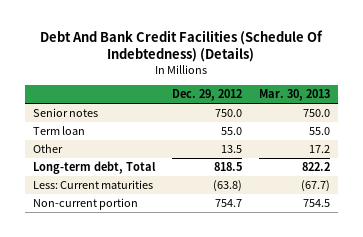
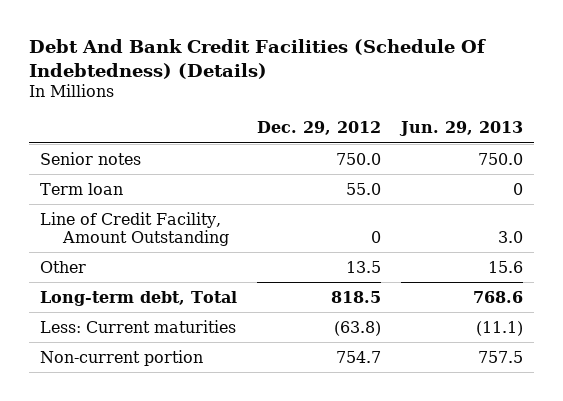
[258,89,330,102] Mar. 30, 2013 -> none
none -> [399,121,524,137] Jun. 29, 2013
none -> [39,211,229,246] Line of Credit Facility, Amount Outstanding

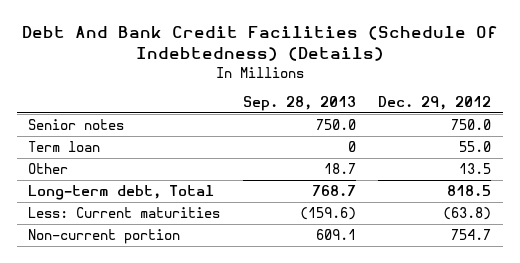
[399,121,524,137] Jun. 29, 2013 -> none
none -> [242,96,356,112] Sep. 28, 2013
[39,211,229,246] Line of Credit Facility, Amount Outstanding -> none

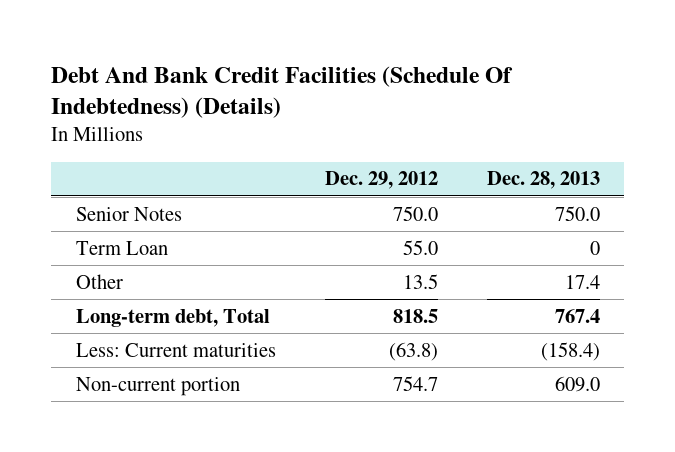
[242,96,356,112] Sep. 28, 2013 -> none
none -> [486,171,600,190] Dec. 28, 2013
[28,118,125,130] Senior notes -> [75,206,182,221] Senior Notes
[28,140,101,152] Term loan -> [75,240,168,255] Term Loan

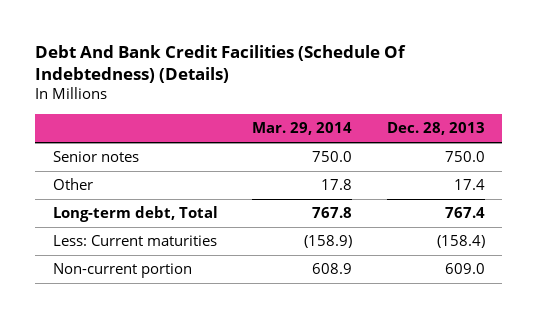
[324,171,438,190] Dec. 29, 2012 -> none
none -> [252,122,353,136] Mar. 29, 2014
[75,240,168,255] Term Loan -> none
[75,206,182,221] Senior Notes -> [52,151,139,163] Senior notes

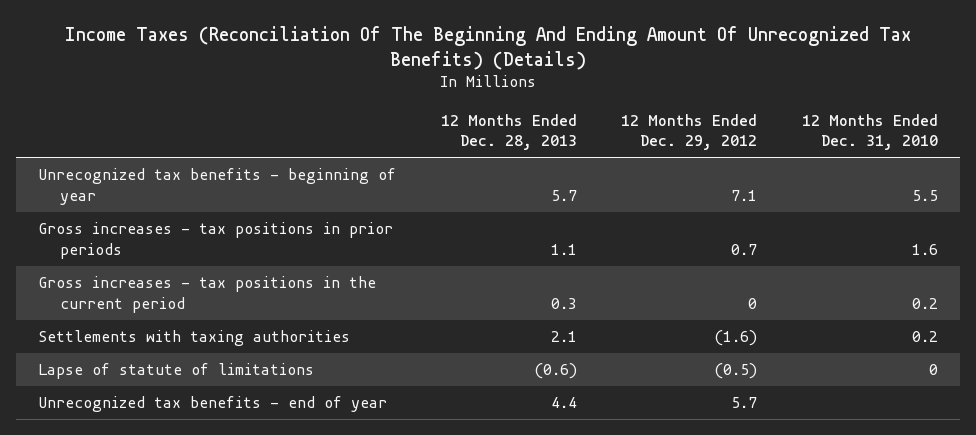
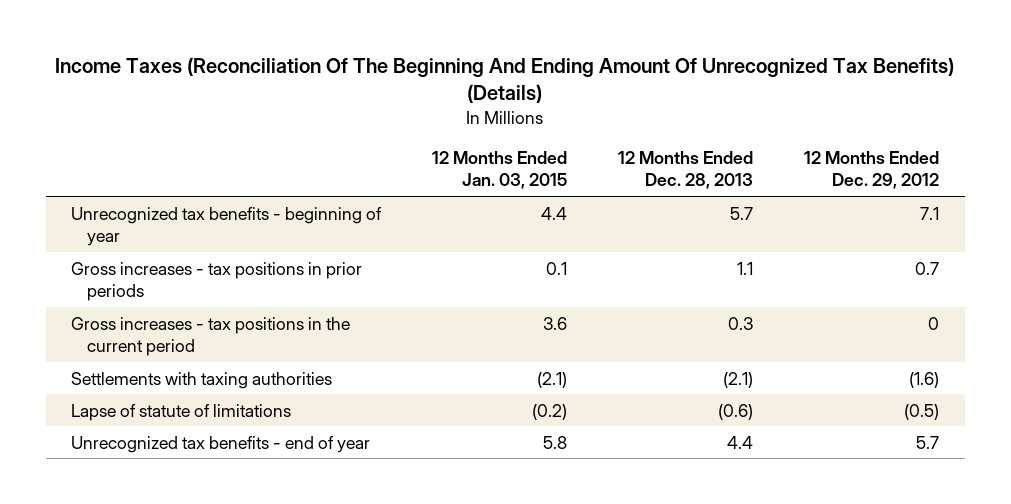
[801,113,938,151] 12 Months Ended Dec. 31, 2010 -> none
none -> [432,150,568,190] 12 Months Ended Jan. 03, 2015
[550,330,577,342] 2.1 -> [723,371,754,388] (2.1)

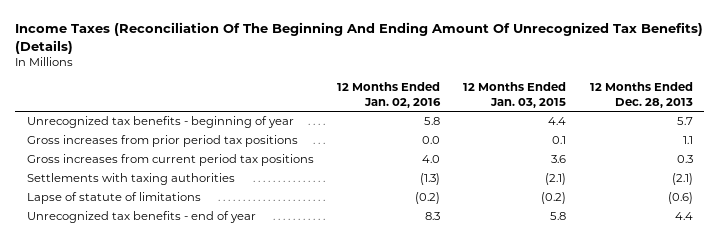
[804,150,940,190] 12 Months Ended Dec. 29, 2012 -> none
none -> [337,82,442,108] 12 Months Ended Jan. 02, 2016
[71,261,363,302] Gross increases - tax positions in prior periods -> [26,135,298,148] Gross increases from prior period tax positions
[71,316,351,357] Gross increases - tax positions in the current period -> [26,154,314,167] Gross increases from current period tax positions

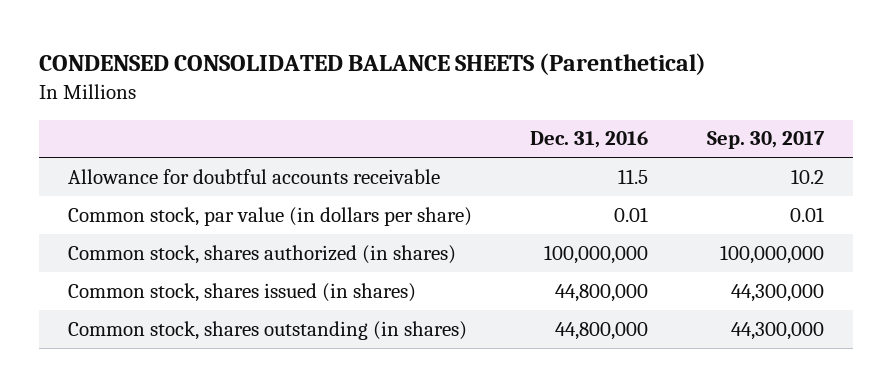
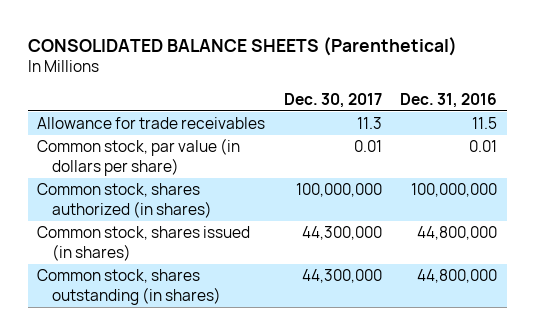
[38,52,706,75] CONDENSED CONSOLIDATED BALANCE SHEETS (Parenthetical) -> [27,36,457,56] CONSOLIDATED BALANCE SHEETS (Parenthetical)
[706,131,825,150] Sep. 30, 2017 -> none
none -> [283,92,382,108] Dec. 30, 2017
[67,168,440,184] Allowance for doubtful accounts receivable -> [37,117,266,130] Allowance for trade receivables

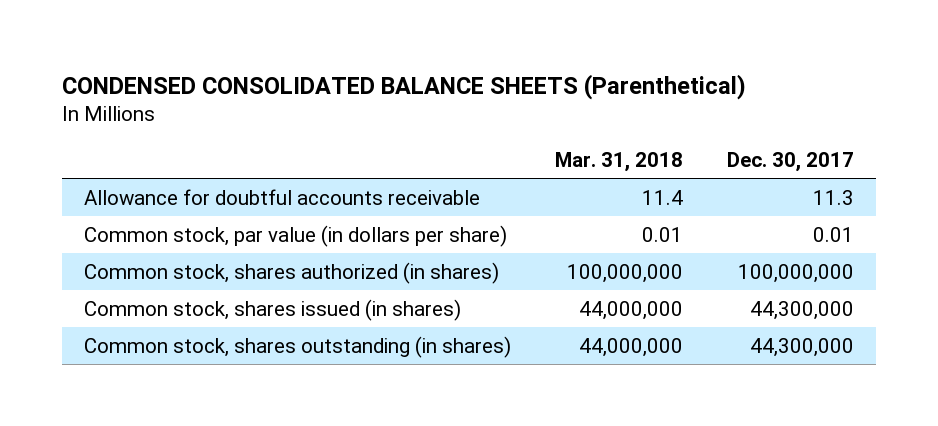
[27,36,457,56] CONSOLIDATED BALANCE SHEETS (Parenthetical) -> [62,73,747,100] CONDENSED CONSOLIDATED BALANCE SHEETS (Parenthetical)
[400,92,498,108] Dec. 31, 2016 -> none
none -> [554,152,683,173] Mar. 31, 2018
[37,117,266,130] Allowance for trade receivables -> [84,188,481,205] Allowance for doubtful accounts receivable

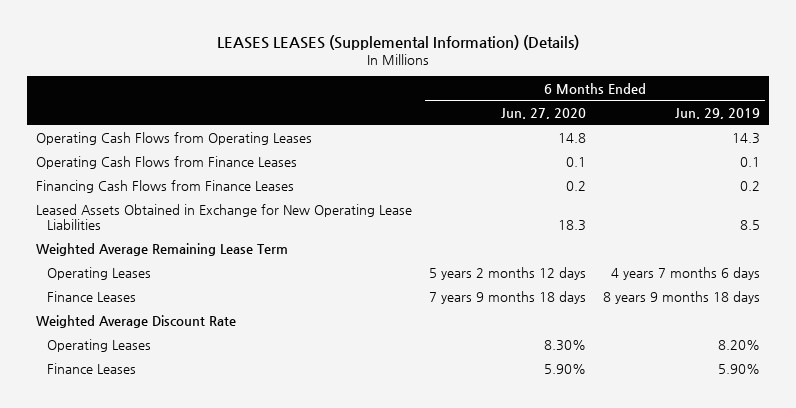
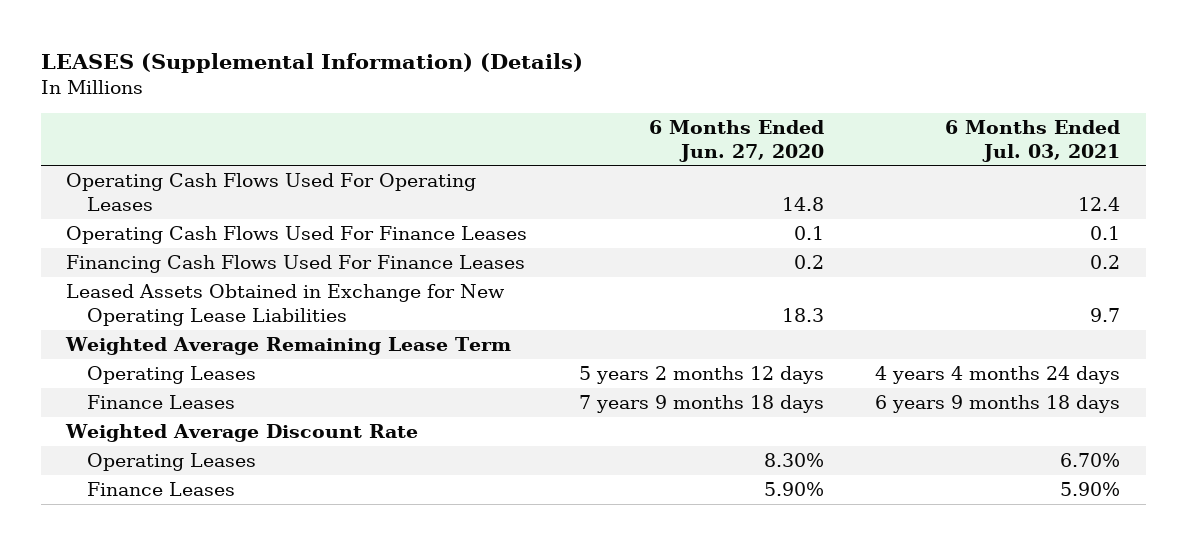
[217,34,580,50] LEASES LEASES (Supplemental Information) (Details) -> [40,53,583,74] LEASES (Supplemental Information) (Details)
[675,107,761,119] Jun. 29, 2019 -> none
none -> [945,119,1121,162] 6 Months Ended Jul. 03, 2021
[35,132,312,146] Operating Cash Flows from Operating Leases -> [66,173,477,211] Operating Cash Flows Used For Operating Leases
[35,156,297,170] Operating Cash Flows from Finance Leases -> [66,226,528,245] Operating Cash Flows Used For Finance Leases
[35,180,294,194] Financing Cash Flows from Finance Leases -> [66,255,526,274] Financing Cash Flows Used For Finance Leases

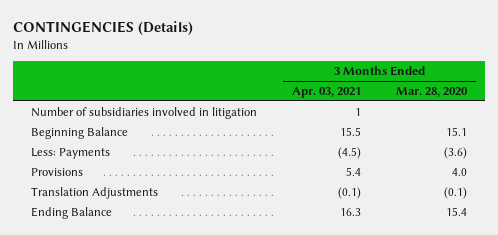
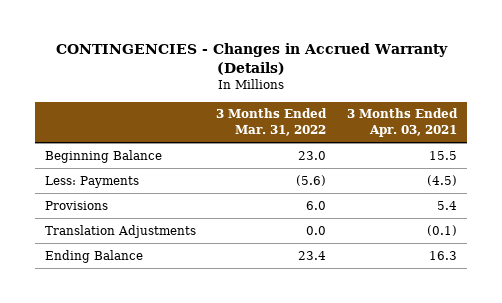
[12,21,193,36] CONTINGENCIES (Details) -> [55,42,448,75] CONTINGENCIES - Changes in Accrued Warranty (Details)
[396,87,469,98] Mar. 28, 2020 -> none
none -> [216,108,328,137] 3 Months Ended Mar. 31, 2022
[30,106,257,119] Number of subsidiaries involved in litigation -> none

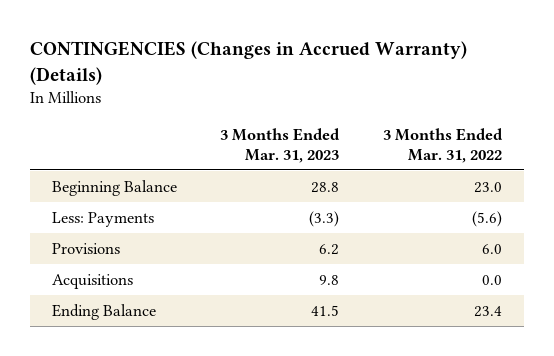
[55,42,448,75] CONTINGENCIES - Changes in Accrued Warranty (Details) -> [29,41,467,85] CONTINGENCIES (Changes in Accrued Warranty) (Details)
[346,108,458,138] 3 Months Ended Apr. 03, 2021 -> none
none -> [220,127,341,163] 3 Months Ended Mar. 31, 2023
[45,224,197,238] Translation Adjustments -> none
none -> [51,273,133,289] Acquisitions

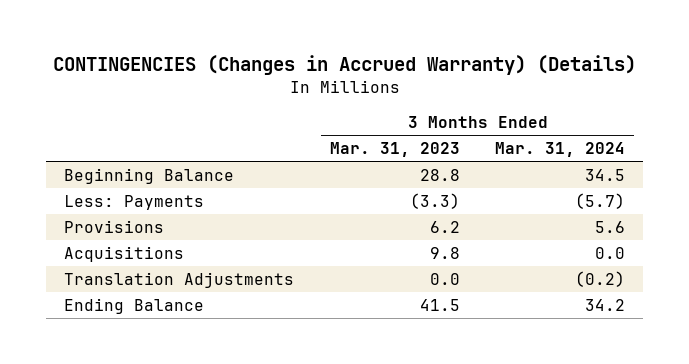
[382,127,503,163] 3 Months Ended Mar. 31, 2022 -> none
none -> [495,141,626,157] Mar. 31, 2024
none -> [63,271,294,288] Translation Adjustments

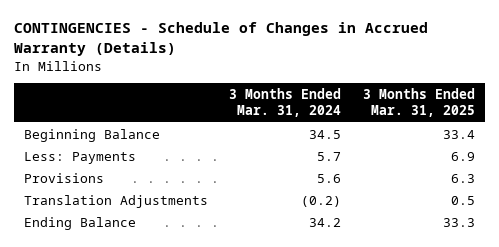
[52,55,636,76] CONTINGENCIES (Changes in Accrued Warranty) (Details) -> [13,22,428,57] CONTINGENCIES - Schedule of Changes in Accrued Warranty (Details)
[329,141,460,157] Mar. 31, 2023 -> none
none -> [362,88,475,118] 3 Months Ended Mar. 31, 2025
[575,192,626,209] (5.7) -> [317,151,342,161] 5.7
[63,245,184,262] Acquisitions -> none

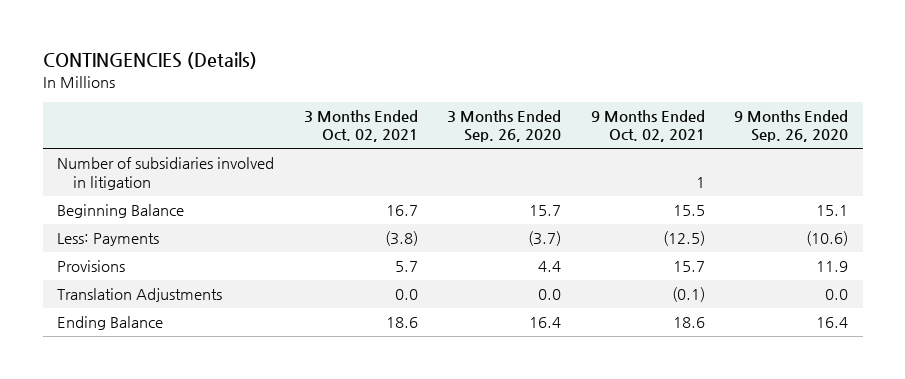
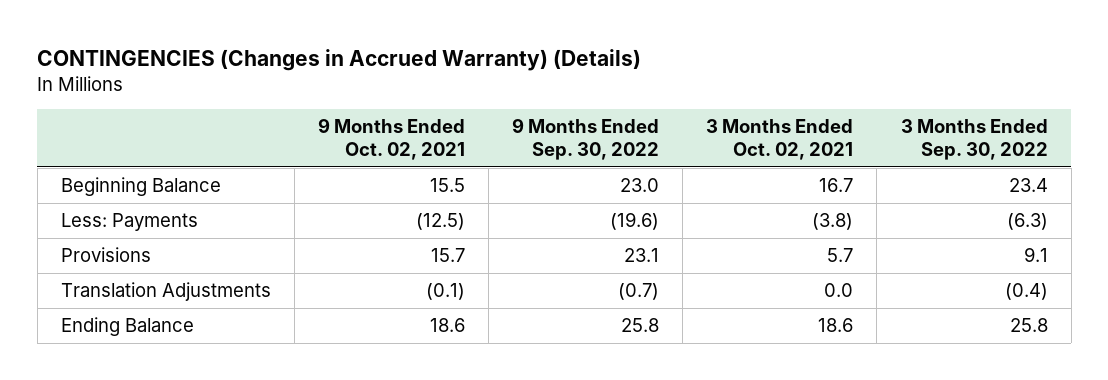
[42,52,257,70] CONTINGENCIES (Details) -> [37,48,642,71] CONTINGENCIES (Changes in Accrued Warranty) (Details)
[447,110,562,143] 3 Months Ended Sep. 26, 2020 -> none
[734,110,849,143] 9 Months Ended Sep. 26, 2020 -> none
none -> [512,118,660,161] 9 Months Ended Sep. 30, 2022
none -> [900,119,1048,161] 3 Months Ended Sep. 30, 2022
[57,157,275,190] Number of subsidiaries involved in litigation -> none

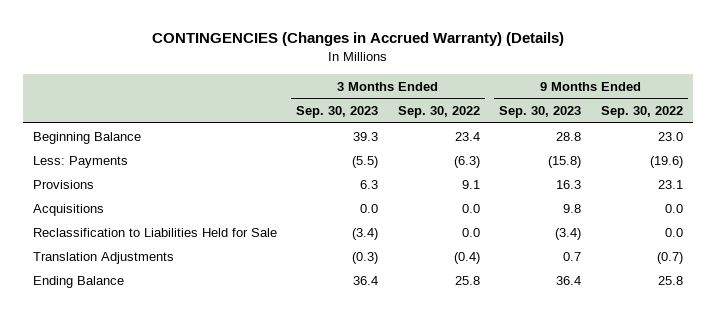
[317,118,465,161] 9 Months Ended Oct. 02, 2021 -> none
[706,119,854,161] 3 Months Ended Oct. 02, 2021 -> none
none -> [296,106,379,119] Sep. 30, 2023
none -> [499,106,582,119] Sep. 30, 2023
none -> [32,203,104,216] Acquisitions
none -> [32,227,277,237] Reclassification to Liabilities Held for Sale

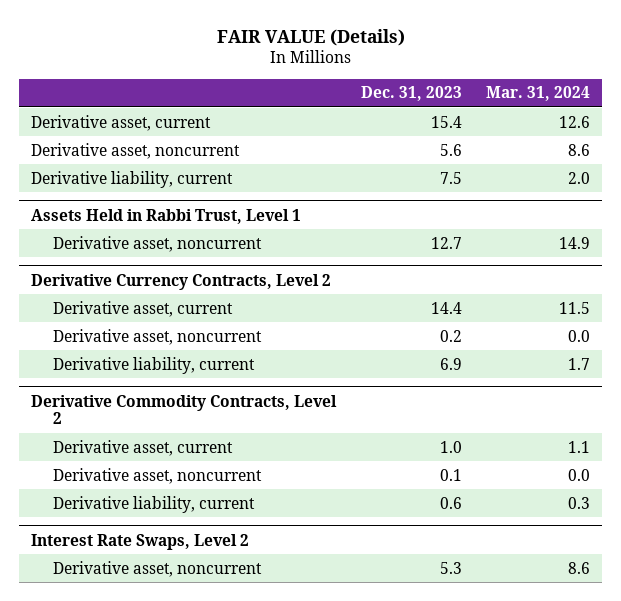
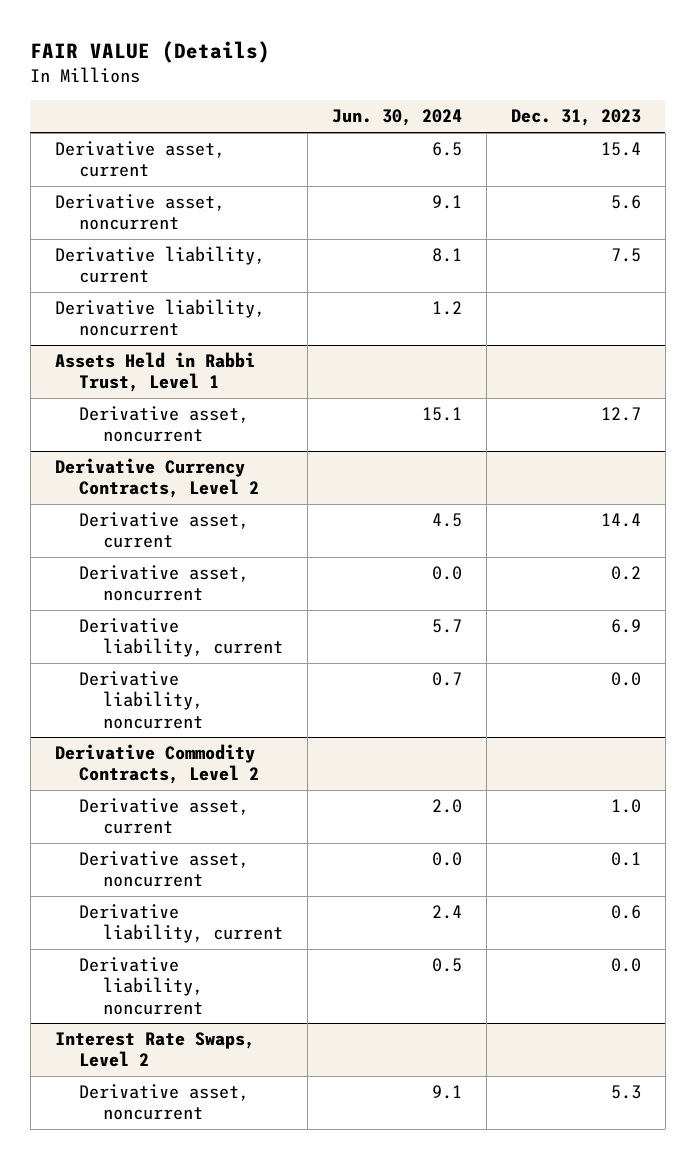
[486,86,591,102] Mar. 31, 2024 -> none
none -> [331,109,462,127] Jun. 30, 2024
none -> [54,299,265,337] Derivative liability, noncurrent
none -> [78,671,203,729] Derivative liability, noncurrent
none -> [78,957,203,1015] Derivative liability, noncurrent

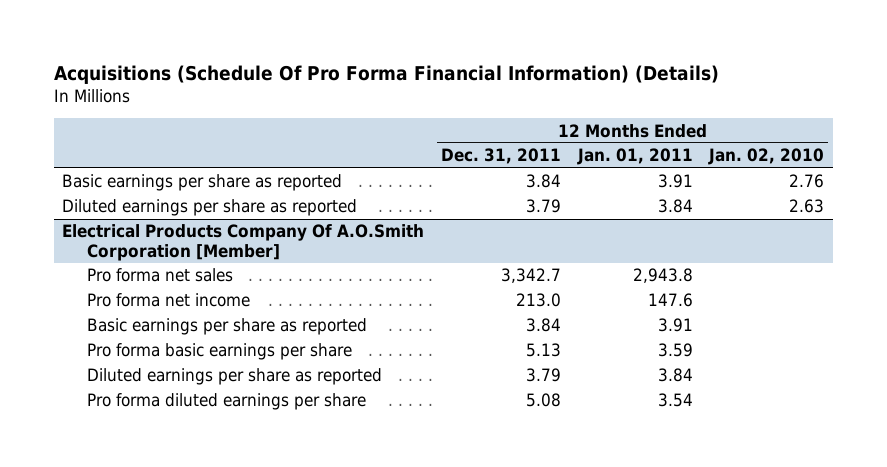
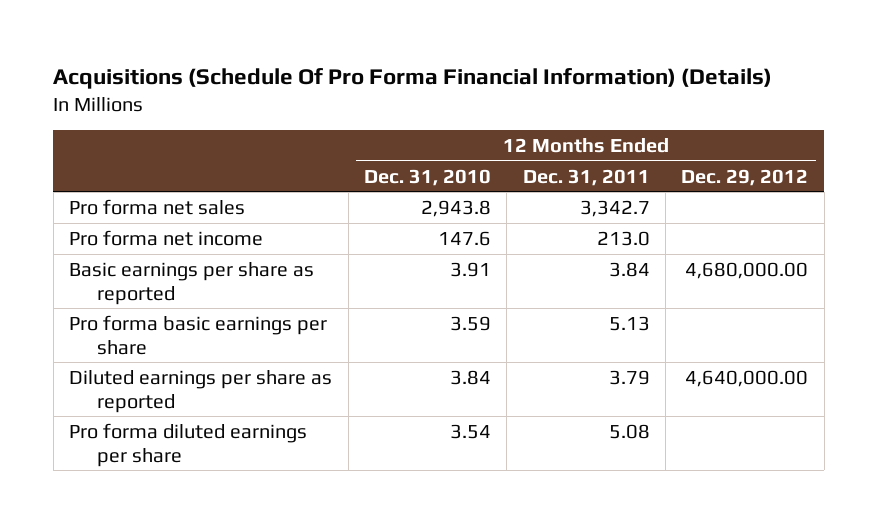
[576,148,693,166] Jan. 01, 2011 -> none
[708,148,825,166] Jan. 02, 2010 -> none
none -> [363,168,491,186] Dec. 31, 2010
none -> [681,168,809,186] Dec. 29, 2012
[62,174,343,192] Basic earnings per share as reported -> none
[62,199,358,217] Diluted earnings per share as reported -> none
[62,224,425,261] Electrical Products Company Of A.O.Smith Corporation [Member] -> none

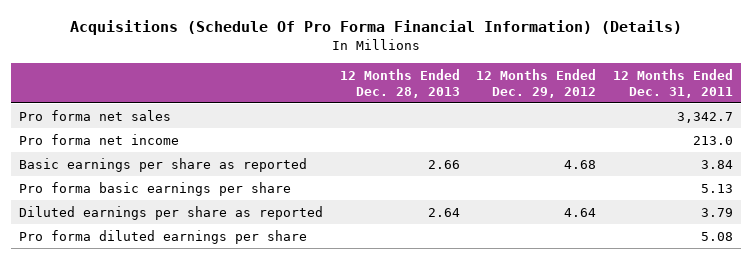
[363,168,491,186] Dec. 31, 2010 -> none
none -> [339,68,460,98] 12 Months Ended Dec. 28, 2013
[685,261,809,279] 4,680,000.00 -> [564,159,597,169] 4.68
[685,369,809,387] 4,640,000.00 -> [564,207,597,217] 4.64

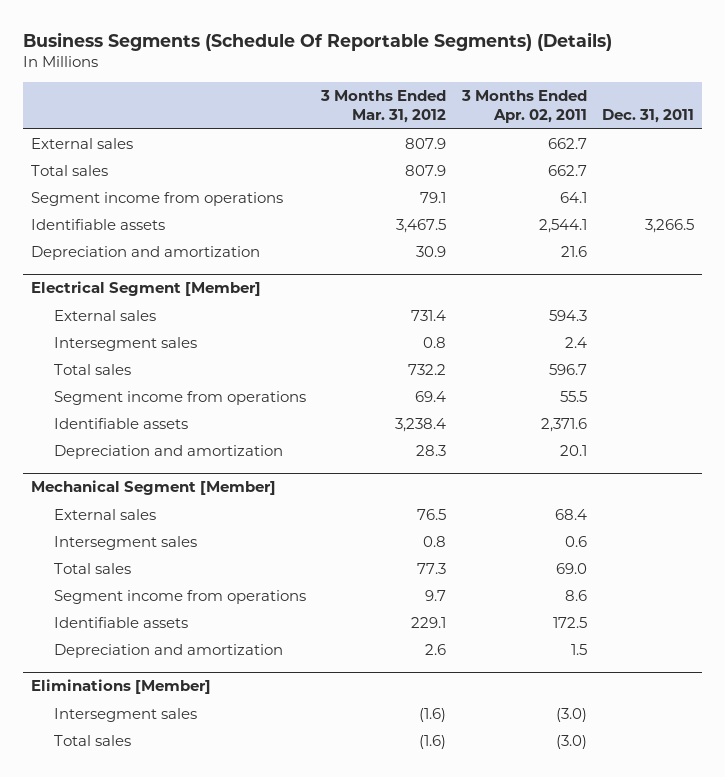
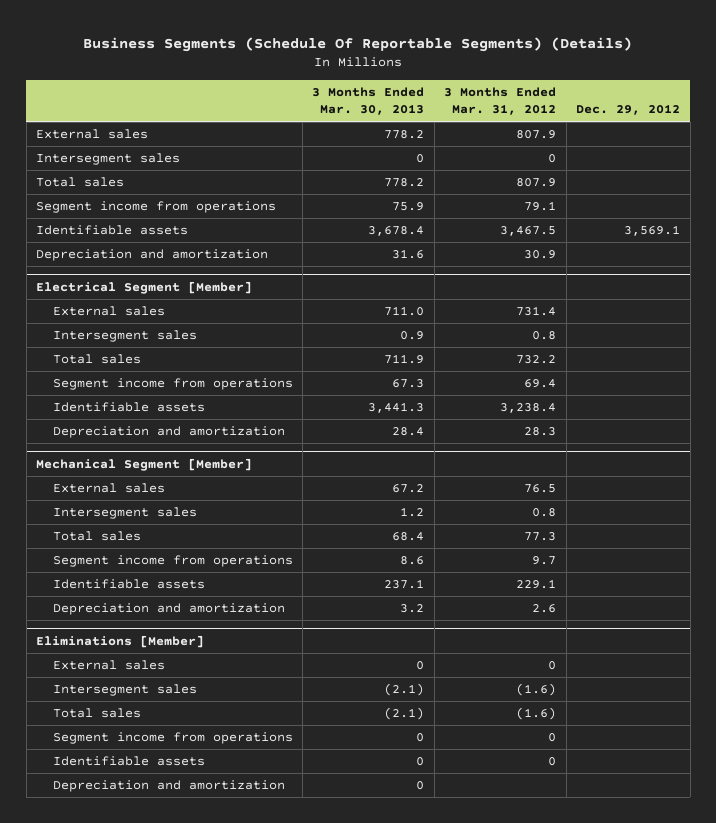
[460,90,587,124] 3 Months Ended Apr. 02, 2011 -> none
[602,109,695,124] Dec. 31, 2011 -> none
none -> [312,86,425,116] 3 Months Ended Mar. 30, 2013
none -> [576,104,681,116] Dec. 29, 2012
none -> [36,153,181,166] Intersegment sales
none -> [52,660,165,671] External sales
none -> [52,732,293,745] Segment income from operations
none -> [52,756,205,767] Identifiable assets
none -> [52,780,285,793] Depreciation and amortization

